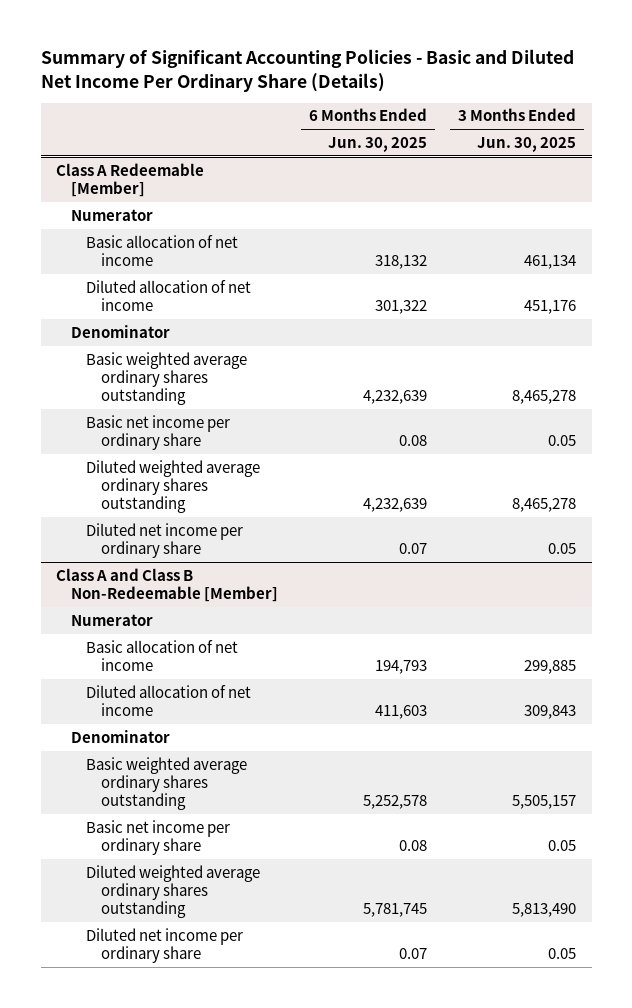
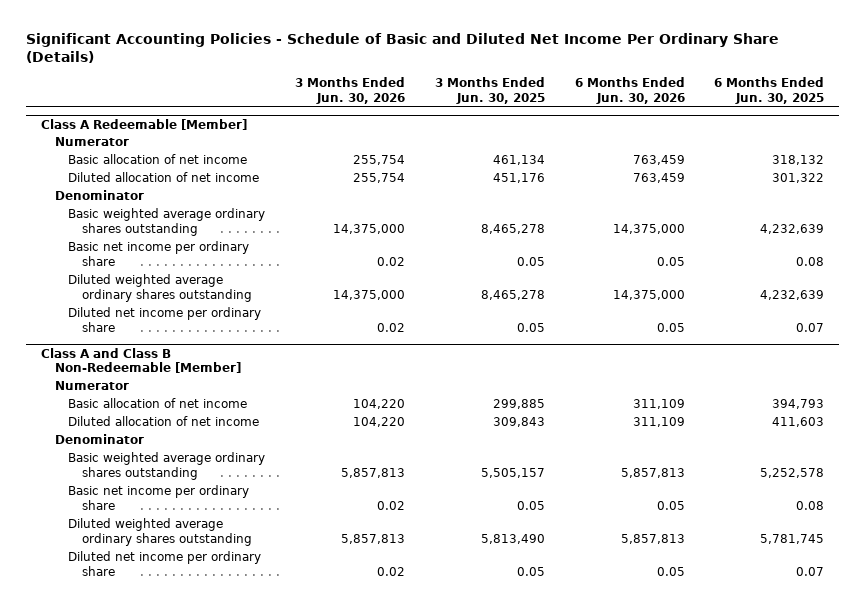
[40,49,574,92] Summary of Significant Accounting Policies - Basic and Diluted Net Income Per Ordinary Share (Details) -> [26,33,780,64] Significant Accounting Policies - Schedule of Basic and Diluted Net Income Per Ordinary Share (Details)
none -> [295,77,406,104] 3 Months Ended Jun. 30, 2026
none -> [574,77,685,104] 6 Months Ended Jun. 30, 2026
[375,660,428,675] 194,793 -> [772,399,825,410] 394,793

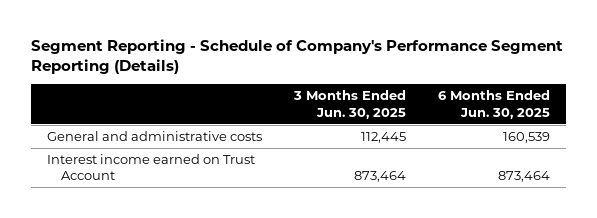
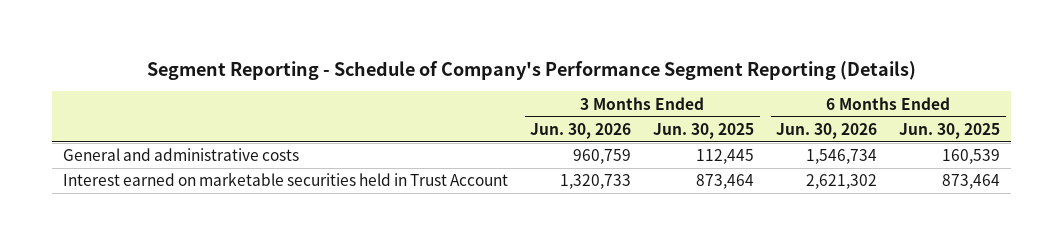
none -> [530,122,632,139] Jun. 30, 2026
none -> [776,122,878,139] Jun. 30, 2026
[46,153,255,181] Interest income earned on Trust Account -> [63,173,509,187] Interest earned on marketable securities held in Trust Account

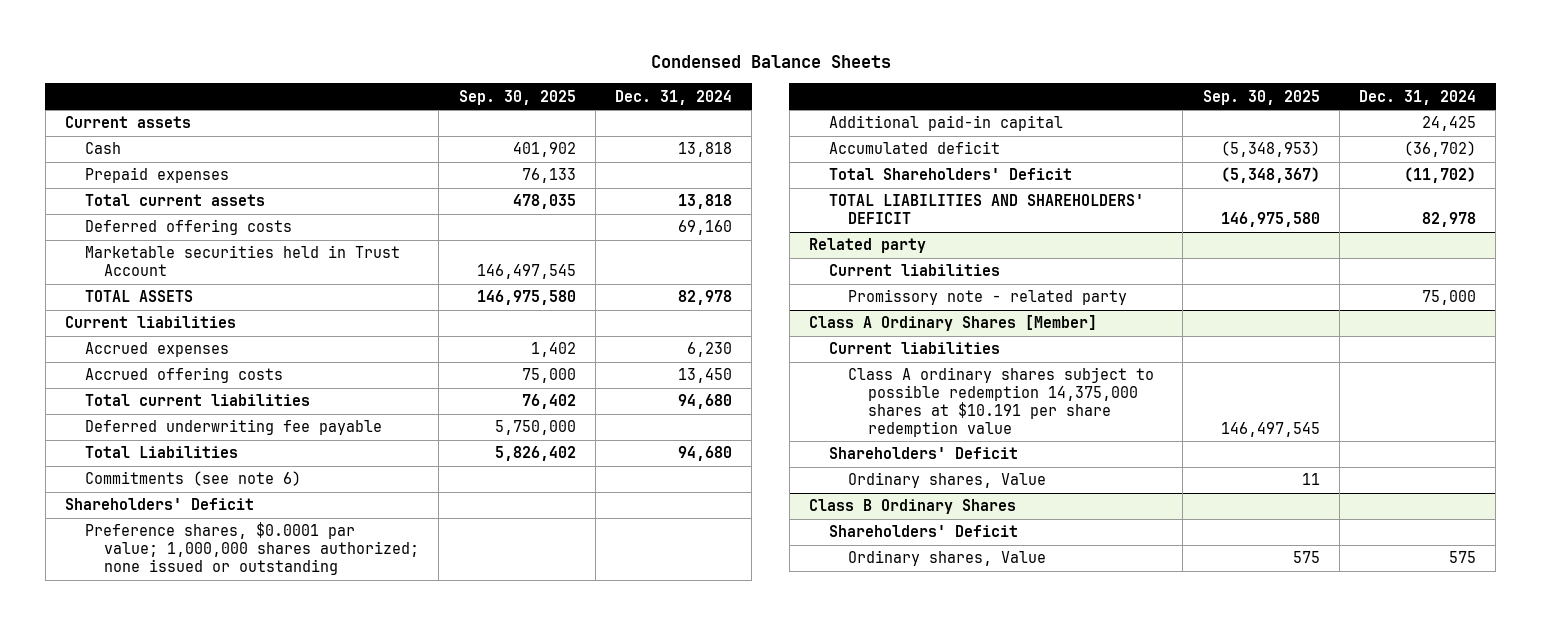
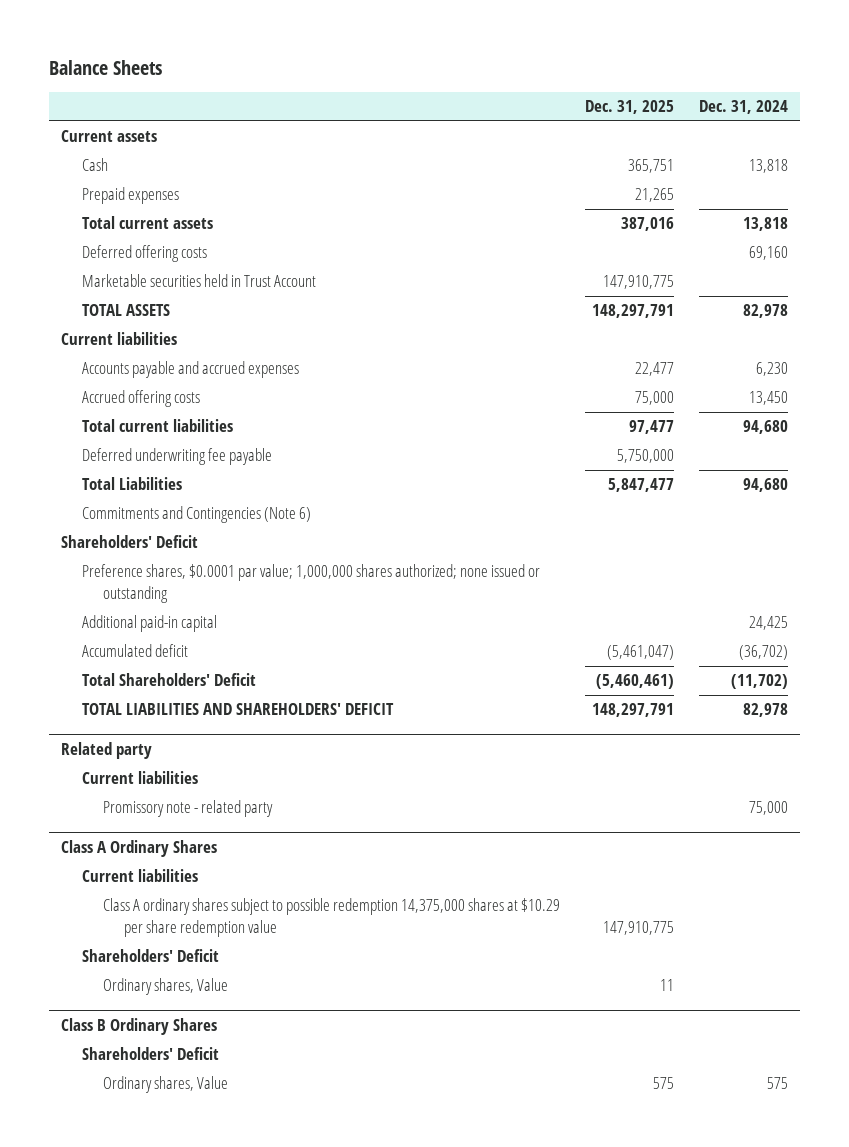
[650,55,891,69] Condensed Balance Sheets -> [48,59,162,75] Balance Sheets
[458,89,576,105] Sep. 30, 2025 -> none
none -> [584,100,674,115] Dec. 31, 2025
[84,342,229,358] Accrued expenses -> [82,361,300,379] Accounts payable and accrued expenses
[84,471,301,487] Commitments (see note 6) -> [82,506,312,524] Commitments and Contingencies (Note 6)
[808,315,1097,332] Class A Ordinary Shares [Member] -> [61,840,218,858] Class A Ordinary Shares
[848,367,1155,437] Class A ordinary shares subject to possible redemption 14,375,000 shares at $10.191 per share redemption value -> [103,898,561,938] Class A ordinary shares subject to possible redemption 14,375,000 shares at $10.29 per share redemption value

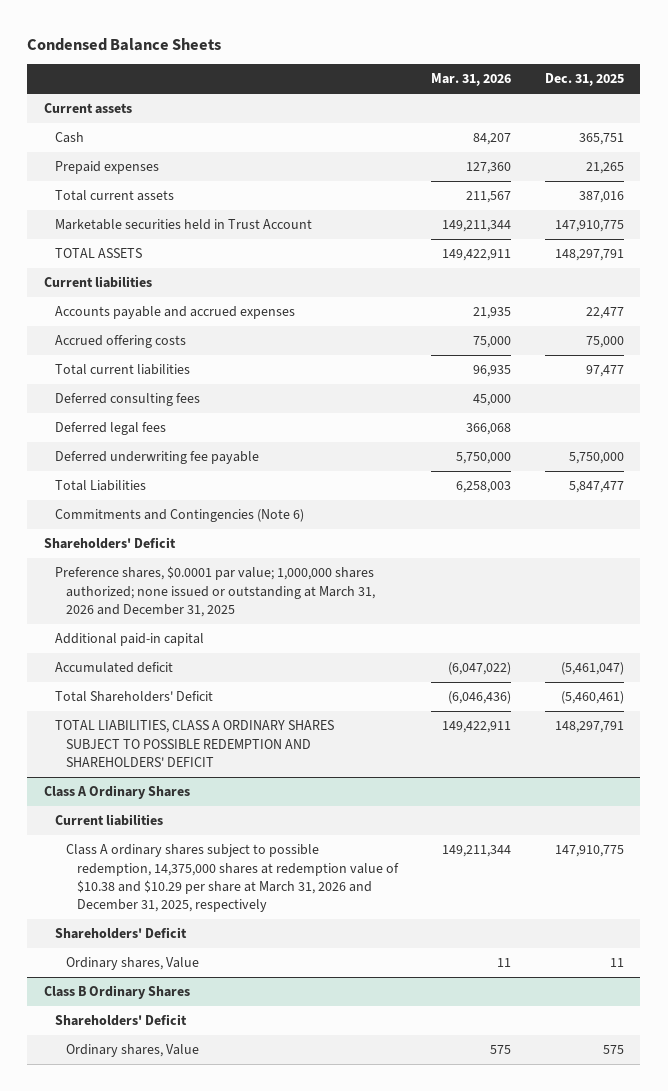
[48,59,162,75] Balance Sheets -> [27,37,222,51] Condensed Balance Sheets
[698,100,788,115] Dec. 31, 2024 -> none
none -> [431,73,512,87] Mar. 31, 2026
[82,245,208,263] Deferred offering costs -> none
none -> [55,393,201,407] Deferred consulting fees
none -> [55,422,167,436] Deferred legal fees
[82,564,541,604] Preference shares, $0.0001 par value; 1,000,000 shares authorized; none issued or outstanding -> [55,566,375,617] Preference shares, $0.0001 par value; 1,000,000 shares authorized; none issued or outstanding at March 31, 2026 and December 31, 2025
[61,742,153,760] Related party -> none
[82,771,199,785] Current liabilities -> none
[103,800,274,818] Promissory note - related party -> none
[82,703,395,716] TOTAL LIABILITIES AND SHAREHOLDERS' DEFICIT -> [55,720,335,767] TOTAL LIABILITIES, CLASS A ORDINARY SHARES SUBJECT TO POSSIBLE REDEMPTION AND SHAREHOLDERS' DEFICIT
[103,898,561,938] Class A ordinary shares subject to possible redemption 14,375,000 shares at $10.29 per share redemption value -> [65,844,399,913] Class A ordinary shares subject to possible redemption, 14,375,000 shares at redemption value of $10.38 and $10.29 per share at March 31, 2026 and December 31, 2025, respectively

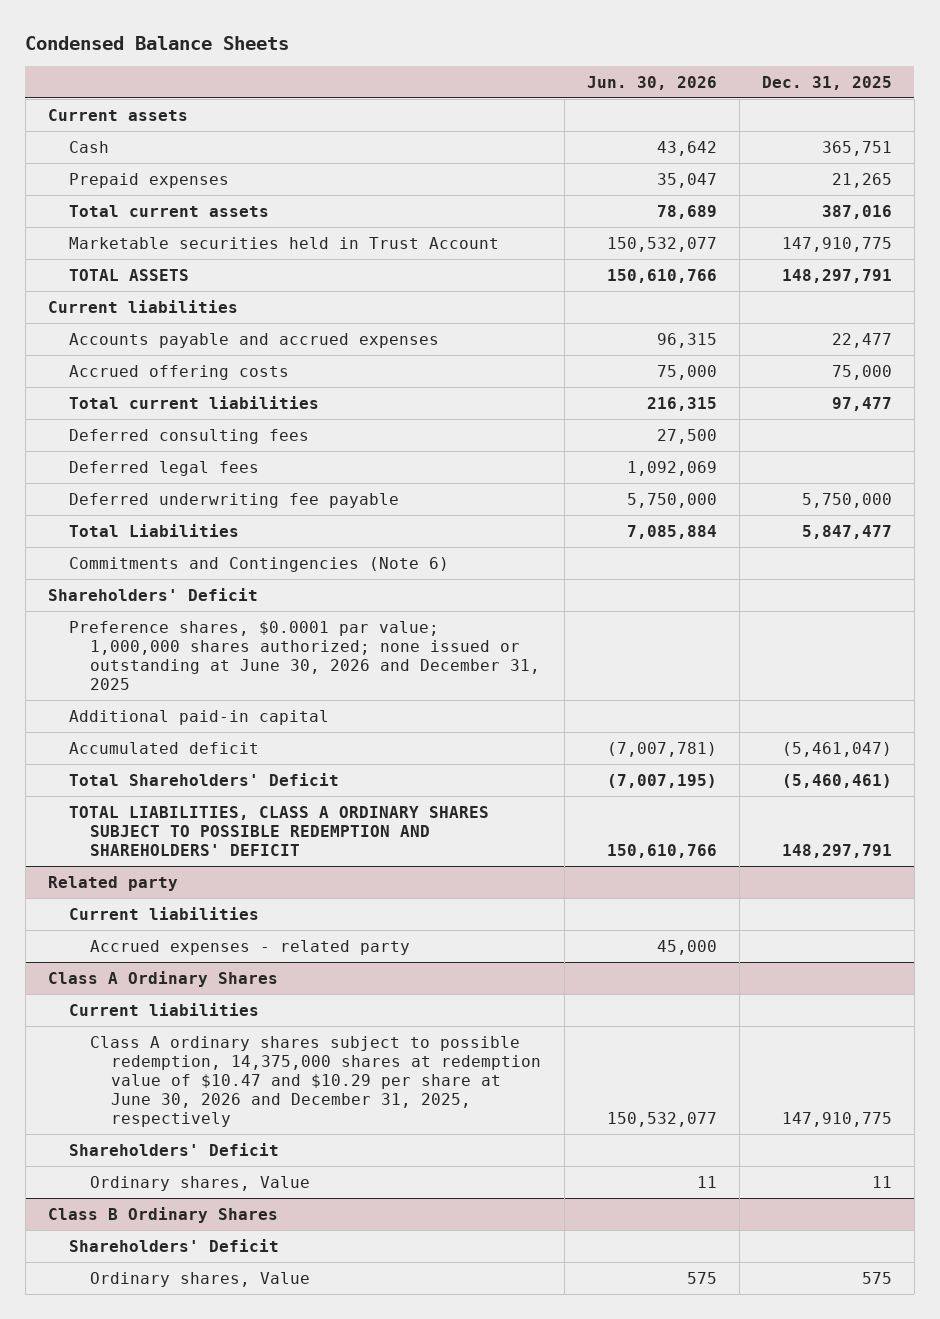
[431,73,512,87] Mar. 31, 2026 -> none
none -> [586,75,717,90] Jun. 30, 2026
[55,566,375,617] Preference shares, $0.0001 par value; 1,000,000 shares authorized; none issued or outstanding at March 31, 2026 and December 31, 2025 -> [69,620,541,690] Preference shares, $0.0001 par value; 1,000,000 shares authorized; none issued or outstanding at June 30, 2026 and December 31, 2025
none -> [48,875,179,891] Related party
none -> [69,906,260,920] Current liabilities
none -> [90,939,411,955] Accrued expenses - related party
[65,844,399,913] Class A ordinary shares subject to possible redemption, 14,375,000 shares at redemption value of $10.38 and $10.29 per share at March 31, 2026 and December 31, 2025, respectively -> [90,1035,542,1127] Class A ordinary shares subject to possible redemption, 14,375,000 shares at redemption value of $10.47 and $10.29 per share at June 30, 2026 and December 31, 2025, respectively

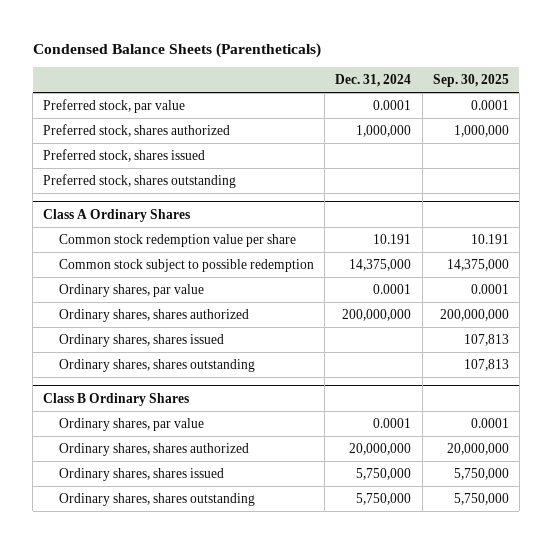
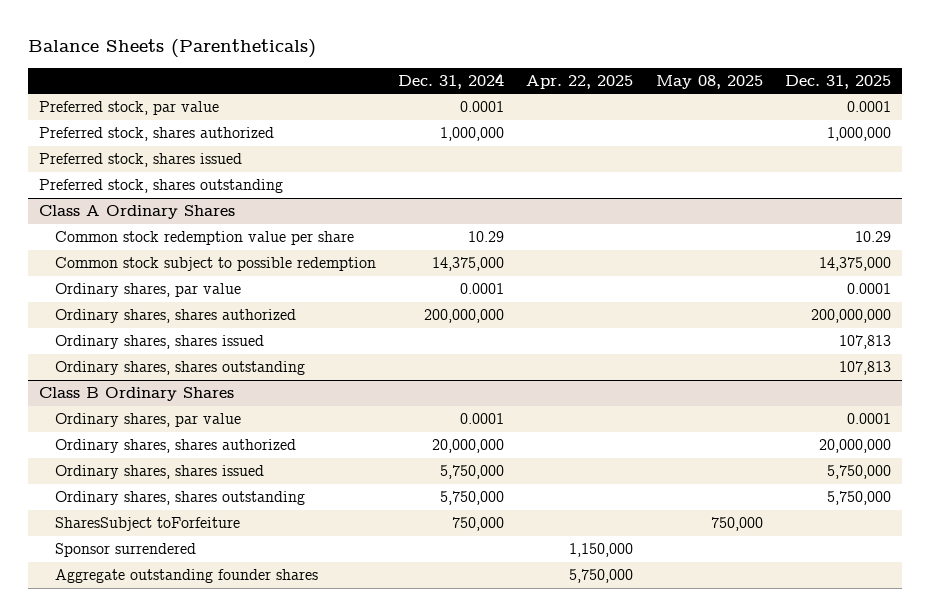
[32,42,321,58] Condensed Balance Sheets (Parentheticals) -> [28,39,317,59] Balance Sheets (Parentheticals)
[432,74,509,88] Sep. 30, 2025 -> none
none -> [526,74,634,89] Apr. 22, 2025
none -> [655,74,763,89] May 08, 2025
none -> [784,74,891,89] Dec. 31, 2025
[373,233,412,244] 10.191 -> [468,231,505,243] 10.29
none -> [54,517,240,532] SharesSubject toForfeiture
none -> [54,543,196,558] Sponsor surrendered
none -> [54,569,318,584] Aggregate outstanding founder shares

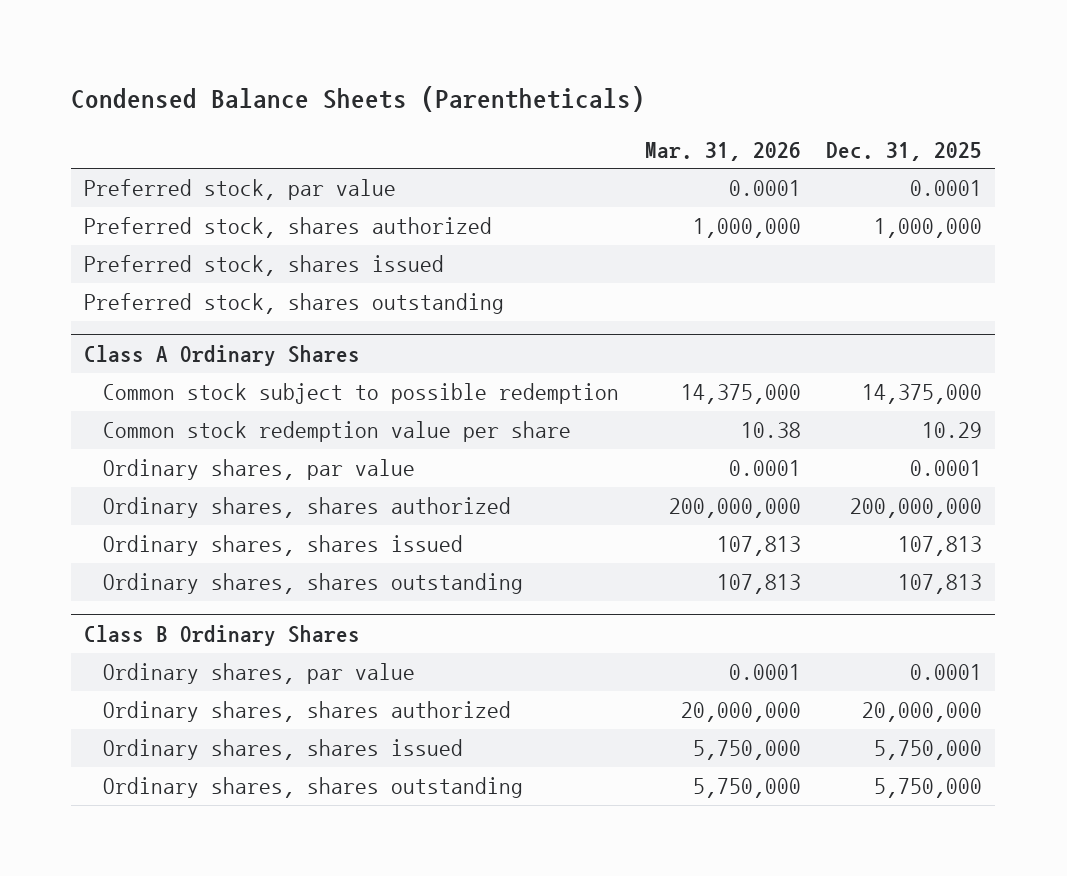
[28,39,317,59] Balance Sheets (Parentheticals) -> [71,86,646,113] Condensed Balance Sheets (Parentheticals)
[398,72,505,89] Dec. 31, 2024 -> none
[526,74,634,89] Apr. 22, 2025 -> none
[655,74,763,89] May 08, 2025 -> none
none -> [644,141,801,161] Mar. 31, 2026
[54,231,354,246] Common stock redemption value per share -> [102,421,571,443] Common stock redemption value per share
[54,517,240,532] SharesSubject toForfeiture -> none
[54,543,196,558] Sponsor surrendered -> none
[54,569,318,584] Aggregate outstanding founder shares -> none

